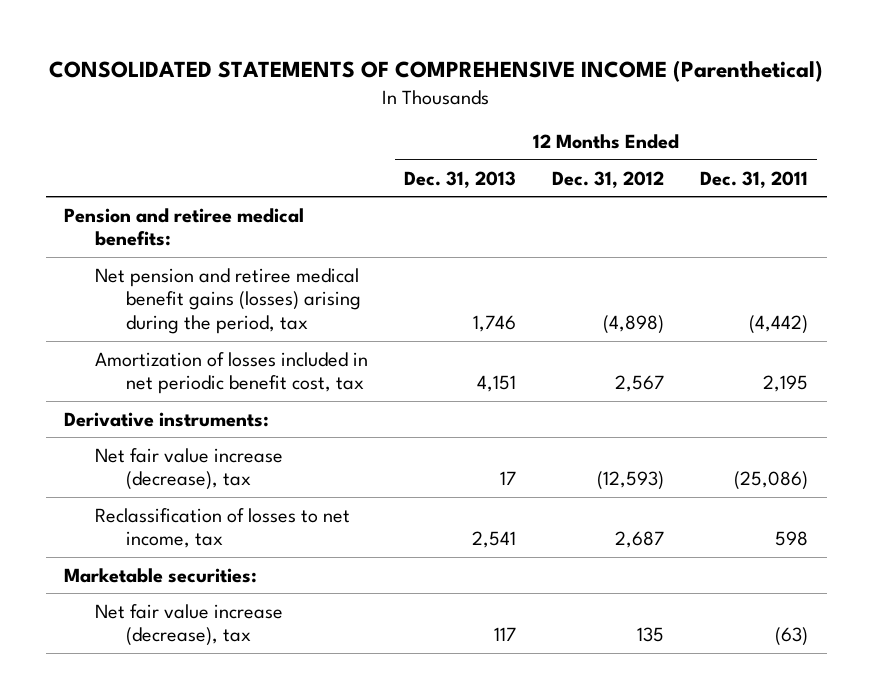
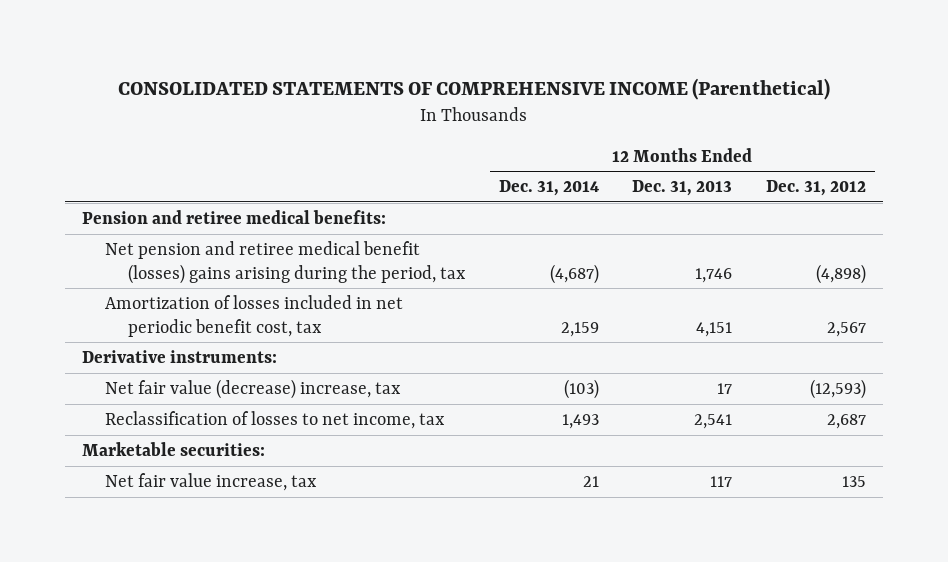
[700,170,809,188] Dec. 31, 2011 -> none
none -> [498,180,599,197] Dec. 31, 2014
[95,267,361,335] Net pension and retiree medical benefit gains (losses) arising during the period, tax -> [104,240,466,284] Net pension and retiree medical benefit (losses) gains arising during the period, tax
[95,447,284,491] Net fair value increase (decrease), tax -> [104,378,401,399] Net fair value (decrease) increase, tax
[95,603,284,647] Net fair value increase (decrease), tax -> [104,472,317,491] Net fair value increase, tax

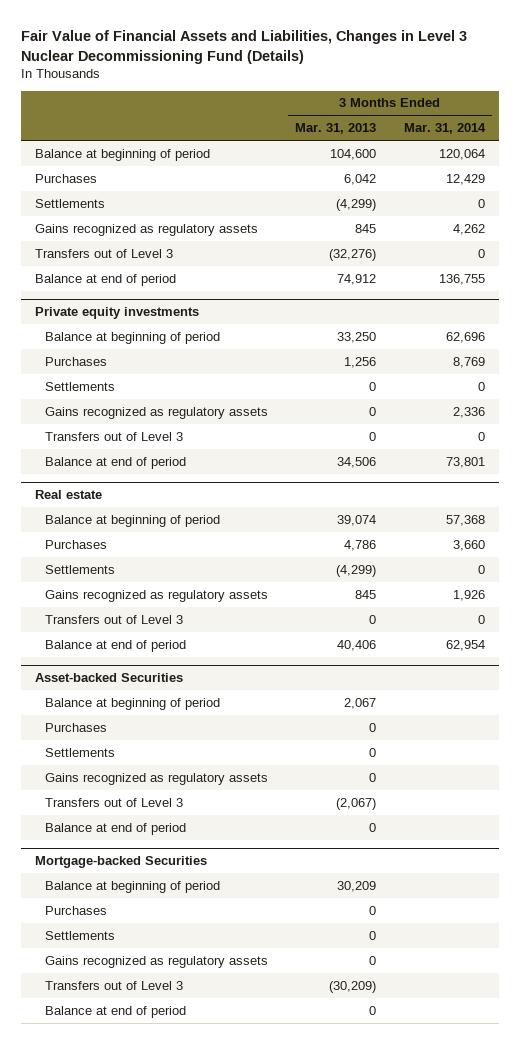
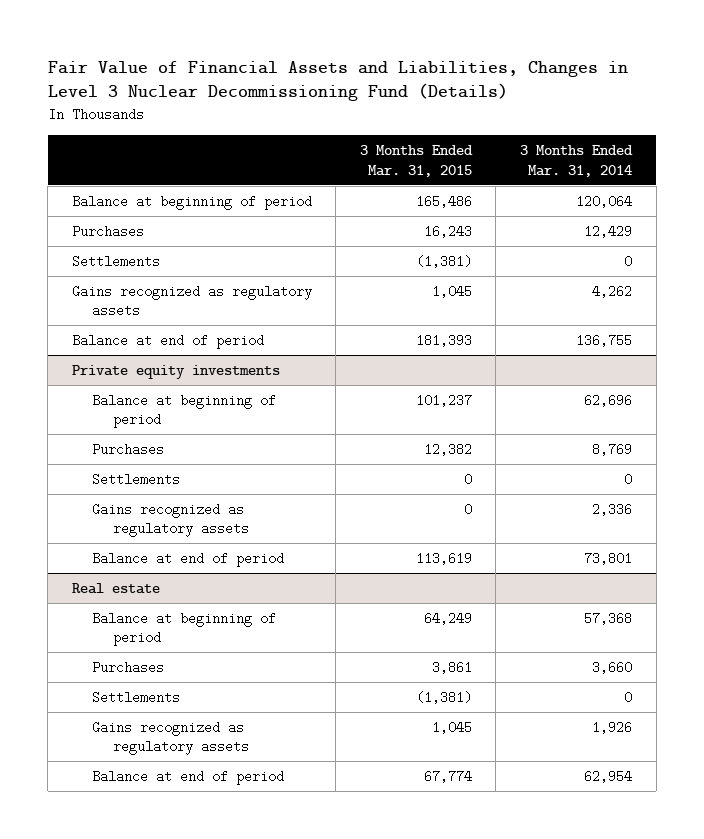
[295,123,377,135] Mar. 31, 2013 -> none
none -> [359,145,473,177] 3 Months Ended Mar. 31, 2015
[34,248,173,258] Transfers out of Level 3 -> none
[44,431,183,441] Transfers out of Level 3 -> none
[44,614,183,624] Transfers out of Level 3 -> none
[34,672,183,682] Asset-backed Securities -> none
[44,697,220,710] Balance at beginning of period -> none
[44,722,107,732] Purchases -> none
[44,747,115,757] Settlements -> none
[44,772,268,785] Gains recognized as regulatory assets -> none
[44,797,183,807] Transfers out of Level 3 -> none
[44,822,186,835] Balance at end of period -> none
[34,855,207,868] Mortgage-backed Securities -> none
[44,880,220,893] Balance at beginning of period -> none
[44,905,107,915] Purchases -> none
[44,930,115,940] Settlements -> none
[44,955,268,968] Gains recognized as regulatory assets -> none
[44,980,183,990] Transfers out of Level 3 -> none
[44,1005,186,1018] Balance at end of period -> none

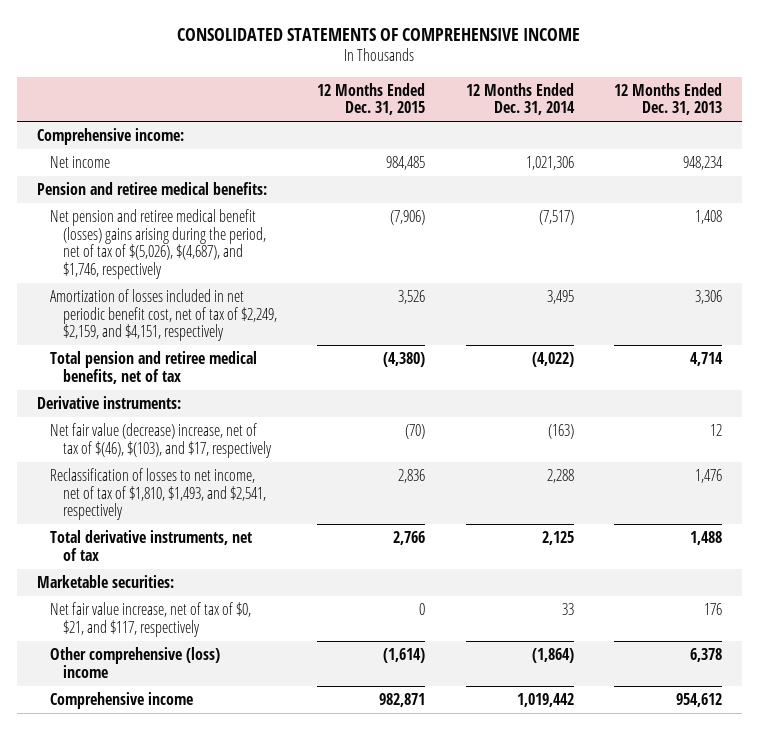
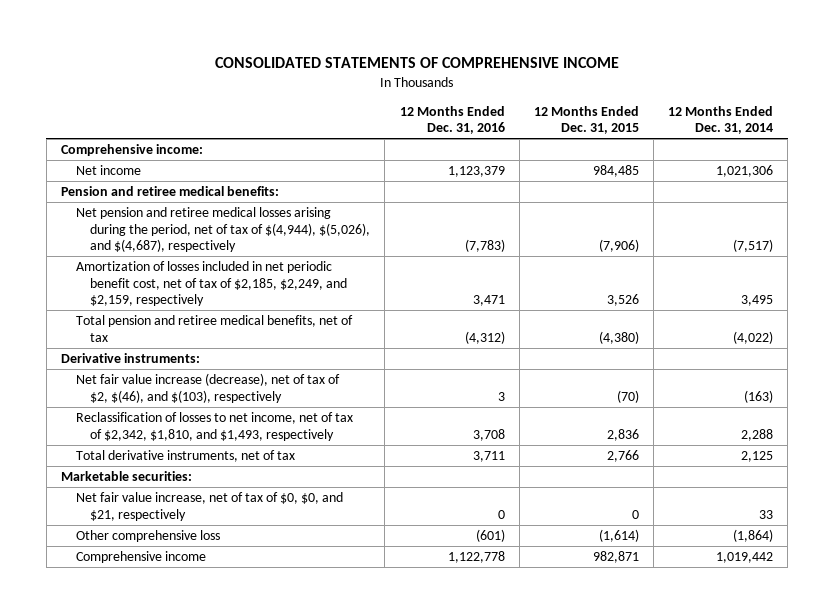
[613,82,722,116] 12 Months Ended Dec. 31, 2013 -> none
none -> [399,105,505,135] 12 Months Ended Dec. 31, 2016
[50,208,267,280] Net pension and retiree medical benefit (losses) gains arising during the period, net of tax of $(5,026), $(4,687), and $1,746, respectively -> [75,207,371,253] Net pension and retiree medical losses arising during the period, net of tax of $(4,944), $(5,026), and $(4,687), respectively
[50,288,278,342] Amortization of losses included in net periodic benefit cost, net of tax of $2,249, $2,159, and $4,151, respectively -> [75,261,348,307] Amortization of losses included in net periodic benefit cost, net of tax of $2,185, $2,249, and $2,159, respectively
[50,422,273,458] Net fair value (decrease) increase, net of tax of $(46), $(103), and $17, respectively -> [75,373,340,403] Net fair value increase (decrease), net of tax of $2, $(46), and $(103), respectively
[50,467,267,521] Reclassification of losses to net income, net of tax of $1,810, $1,493, and $2,541, respectively -> [75,412,353,441] Reclassification of losses to net income, net of tax of $2,342, $1,810, and $1,493, respectively
[50,601,252,637] Net fair value increase, net of tax of $0, $21, and $117, respectively -> [75,492,343,521] Net fair value increase, net of tax of $0, $0, and $21, respectively
[50,646,221,678] Other comprehensive (loss) income -> [75,530,220,543] Other comprehensive loss

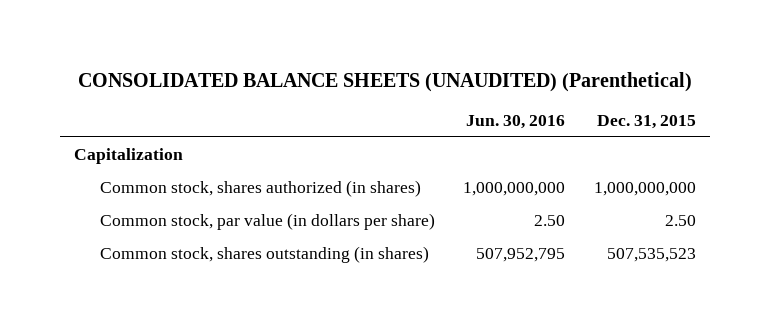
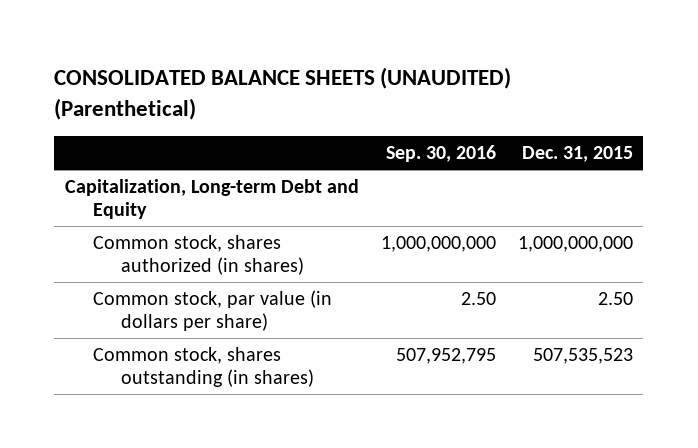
[466,114,566,129] Jun. 30, 2016 -> none
none -> [385,145,496,163] Sep. 30, 2016
[73,148,183,165] Capitalization -> [65,179,360,220] Capitalization, Long-term Debt and Equity

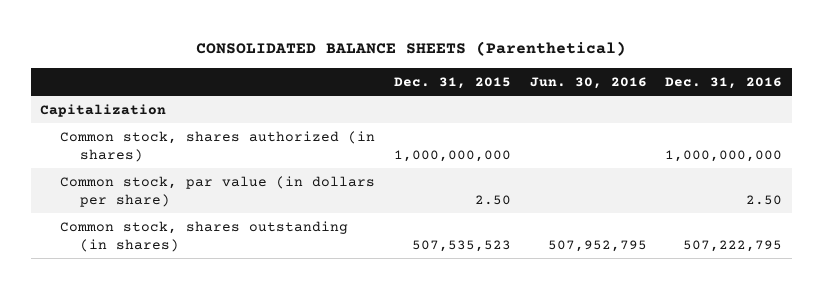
[54,67,512,121] CONSOLIDATED BALANCE SHEETS (UNAUDITED) (Parenthetical) -> [196,41,627,57] CONSOLIDATED BALANCE SHEETS (Parenthetical)
[385,145,496,163] Sep. 30, 2016 -> none
none -> [529,76,647,89] Jun. 30, 2016
none -> [665,76,783,89] Dec. 31, 2016
[65,179,360,220] Capitalization, Long-term Debt and Equity -> [40,103,167,117] Capitalization

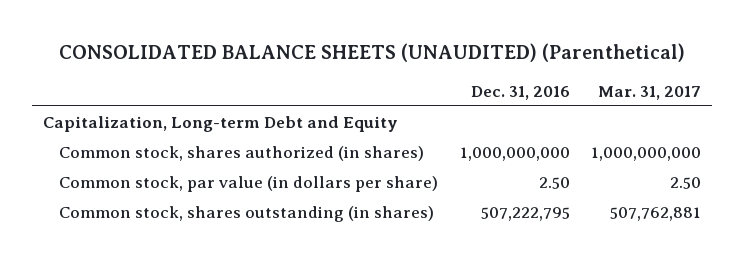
[196,41,627,57] CONSOLIDATED BALANCE SHEETS (Parenthetical) -> [59,42,686,62] CONSOLIDATED BALANCE SHEETS (UNAUDITED) (Parenthetical)
[393,76,511,89] Dec. 31, 2015 -> none
[529,76,647,89] Jun. 30, 2016 -> none
none -> [598,85,702,100] Mar. 31, 2017
[40,103,167,117] Capitalization -> [43,116,399,133] Capitalization, Long-term Debt and Equity

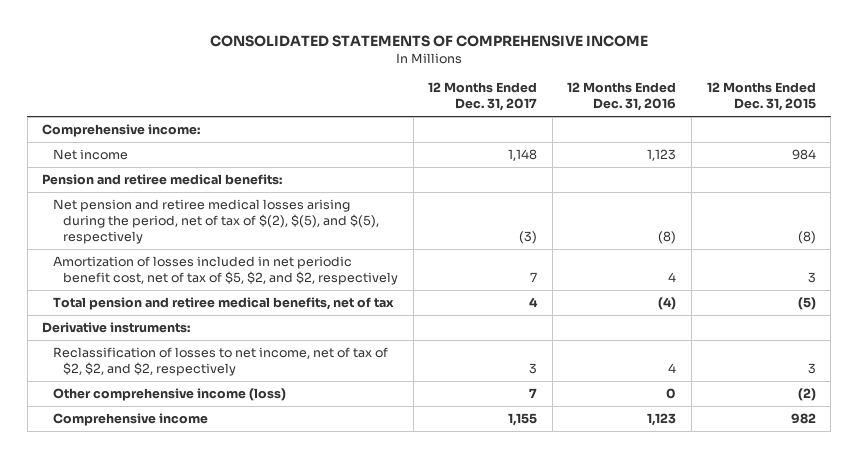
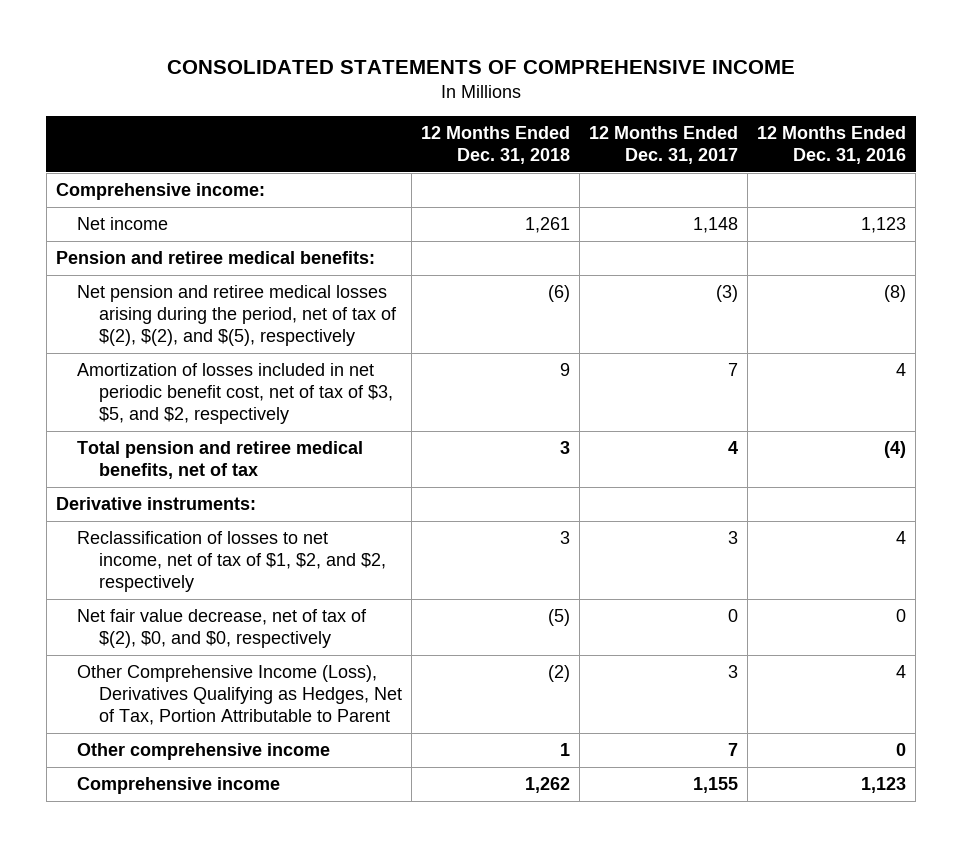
[706,82,816,112] 12 Months Ended Dec. 31, 2015 -> none
none -> [421,126,571,164] 12 Months Ended Dec. 31, 2018
[52,199,379,244] Net pension and retiree medical losses arising during the period, net of tax of $(2), $(5), and $(5), respectively -> [77,285,398,346] Net pension and retiree medical losses arising during the period, net of tax of $(2), $(2), and $(5), respectively
[52,256,398,285] Amortization of losses included in net periodic benefit cost, net of tax of $5, $2, and $2, respectively -> [77,363,394,424] Amortization of losses included in net periodic benefit cost, net of tax of $3, $5, and $2, respectively
[52,347,388,376] Reclassification of losses to net income, net of tax of $2, $2, and $2, respectively -> [77,531,387,592] Reclassification of losses to net income, net of tax of $1, $2, and $2, respectively
none -> [77,609,368,649] Net fair value decrease, net of tax of $(2), $0, and $0, respectively
none -> [77,665,403,725] Other Comprehensive Income (Loss), Derivatives Qualifying as Hedges, Net of Tax, Portion Attributable to Parent
[52,388,286,402] Other comprehensive income (loss) -> [77,743,331,761] Other comprehensive income

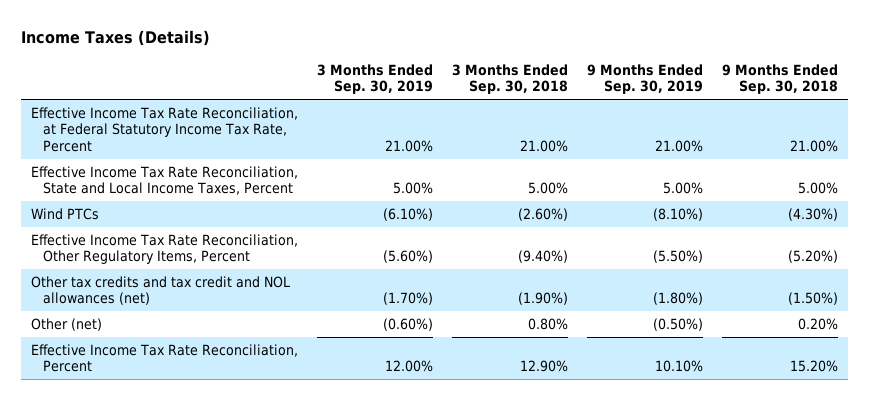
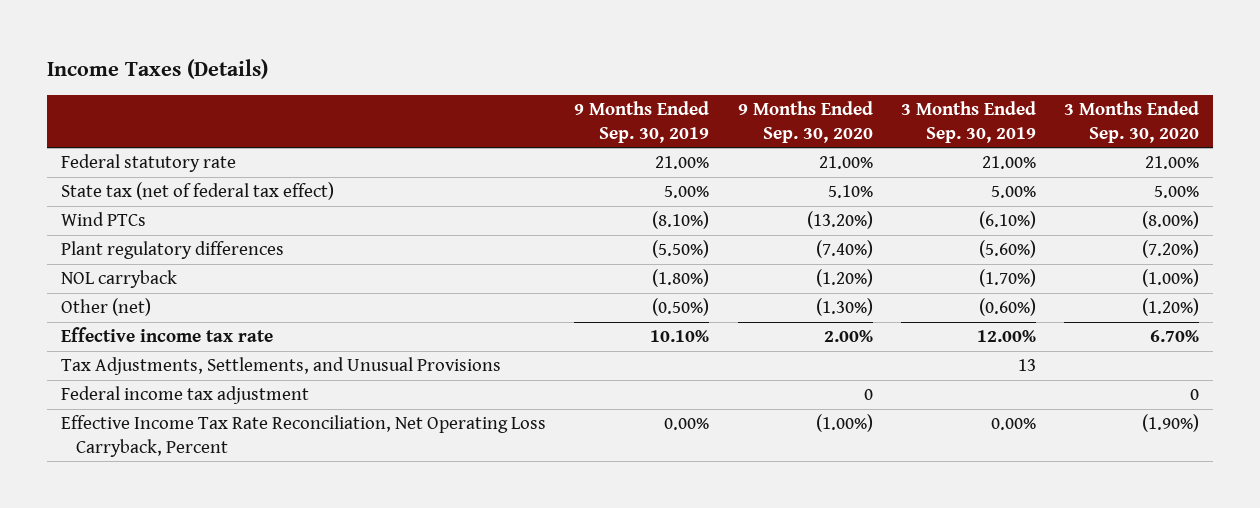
[451,64,568,95] 3 Months Ended Sep. 30, 2018 -> none
[722,64,839,95] 9 Months Ended Sep. 30, 2018 -> none
none -> [737,101,873,143] 9 Months Ended Sep. 30, 2020
none -> [1064,101,1200,143] 3 Months Ended Sep. 30, 2020
[30,107,298,152] Effective Income Tax Rate Reconciliation, at Federal Statutory Income Tax Rate, Percent -> [60,154,236,173] Federal statutory rate
[30,166,298,196] Effective Income Tax Rate Reconciliation, State and Local Income Taxes, Percent -> [60,182,334,201] State tax (net of federal tax effect)
[30,234,298,265] Effective Income Tax Rate Reconciliation, Other Regulatory Items, Percent -> [60,241,284,260] Plant regulatory differences
[30,276,290,306] Other tax credits and tax credit and NOL allowances (net) -> [60,270,177,289] NOL carryback
[30,344,298,373] Effective Income Tax Rate Reconciliation, Percent -> [60,327,273,343] Effective income tax rate
none -> [60,357,501,376] Tax Adjustments, Settlements, and Unusual Provisions
none -> [60,386,309,405] Federal income tax adjustment
none -> [60,415,546,457] Effective Income Tax Rate Reconciliation, Net Operating Loss Carryback, Percent

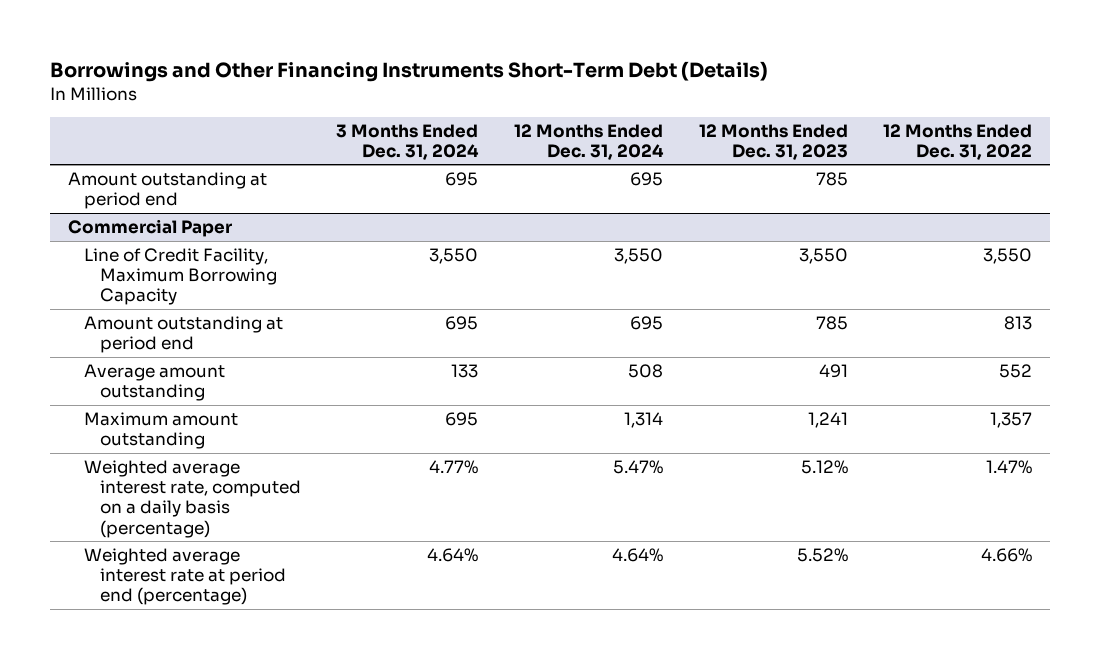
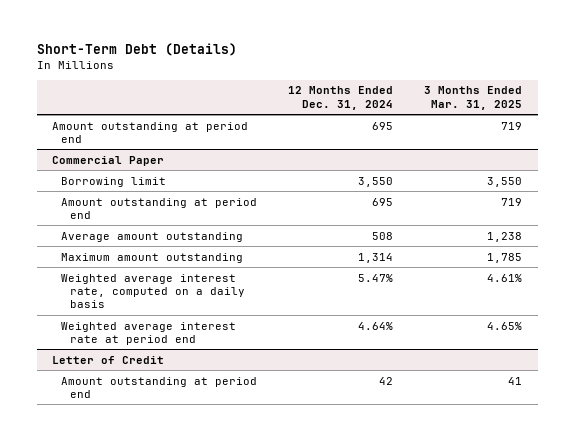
[50,60,769,82] Borrowings and Other Financing Instruments Short-Term Debt (Details) -> [36,42,237,56] Short-Term Debt (Details)
[336,123,480,160] 3 Months Ended Dec. 31, 2024 -> none
[698,123,848,160] 12 Months Ended Dec. 31, 2023 -> none
[883,123,1033,160] 12 Months Ended Dec. 31, 2022 -> none
none -> [424,86,523,110] 3 Months Ended Mar. 31, 2025
[83,247,277,306] Line of Credit Facility, Maximum Borrowing Capacity -> [61,176,167,187] Borrowing limit
[83,459,301,538] Weighted average interest rate, computed on a daily basis (percentage) -> [61,273,245,308] Weighted average interest rate, computed on a daily basis
[83,547,286,606] Weighted average interest rate at period end (percentage) -> [61,321,237,345] Weighted average interest rate at period end
none -> [52,355,165,364] Letter of Credit
none -> [61,376,258,398] Amount outstanding at period end

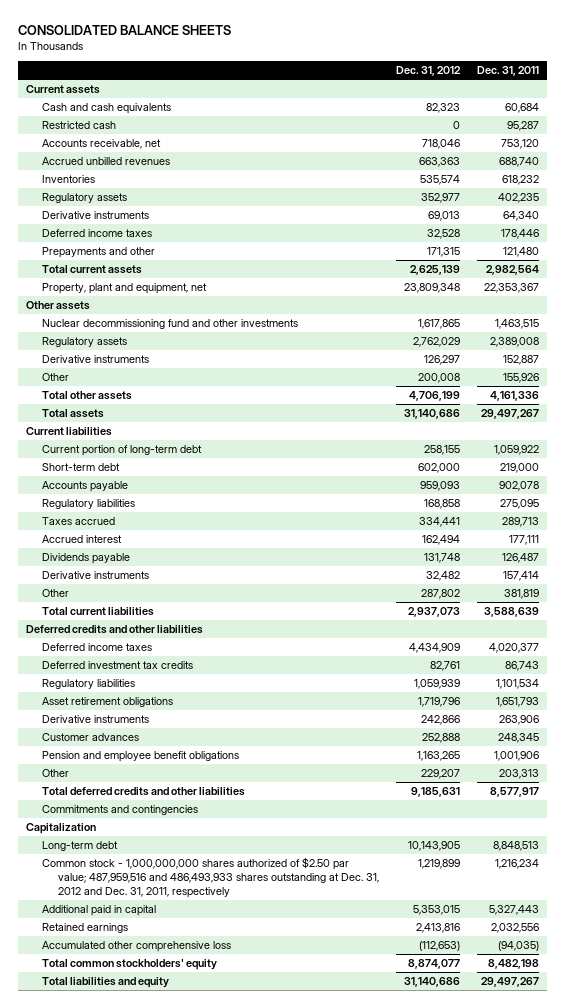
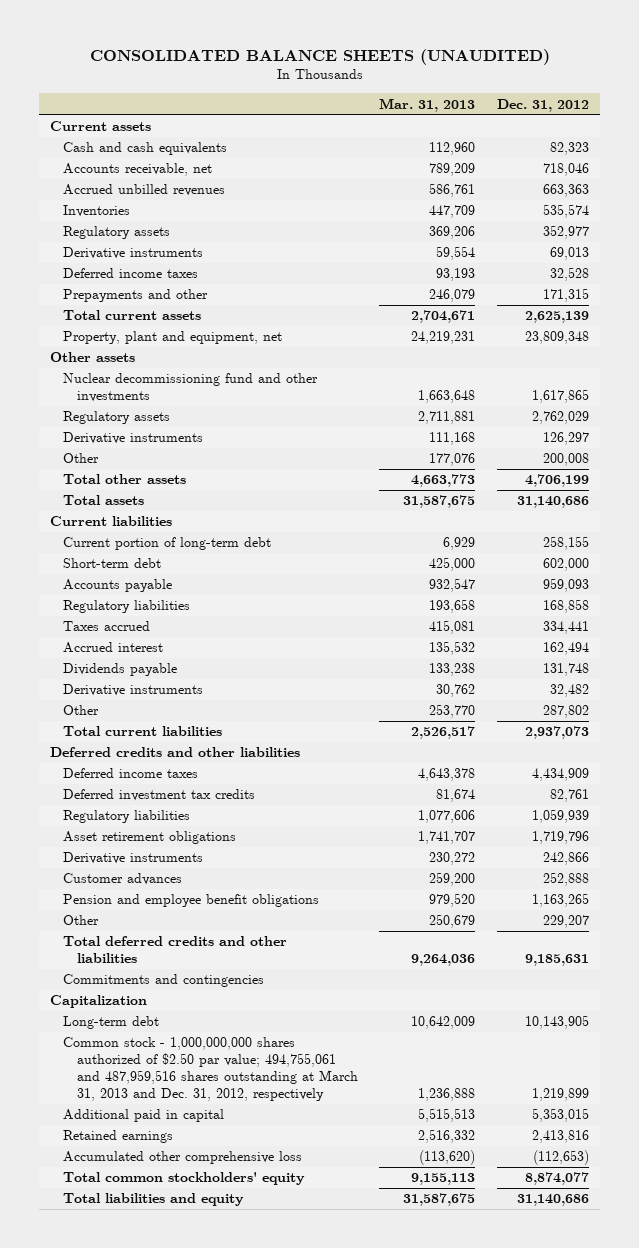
[17,24,231,35] CONSOLIDATED BALANCE SHEETS -> [89,48,550,65] CONSOLIDATED BALANCE SHEETS (UNAUDITED)
[476,66,539,77] Dec. 31, 2011 -> none
none -> [379,97,476,112] Mar. 31, 2013
[41,121,116,130] Restricted cash -> none
[41,857,380,898] Common stock - 1,000,000,000 shares authorized of $2.50 par value; 487,959,516 and 486,493,933 shares outstanding at Dec. 31, 2012 and Dec. 31, 2011, respectively -> [63,1037,358,1102] Common stock - 1,000,000,000 shares authorized of $2.50 par value; 494,755,061 and 487,959,516 shares outstanding at March 31, 2013 and Dec. 31, 2012, respectively

